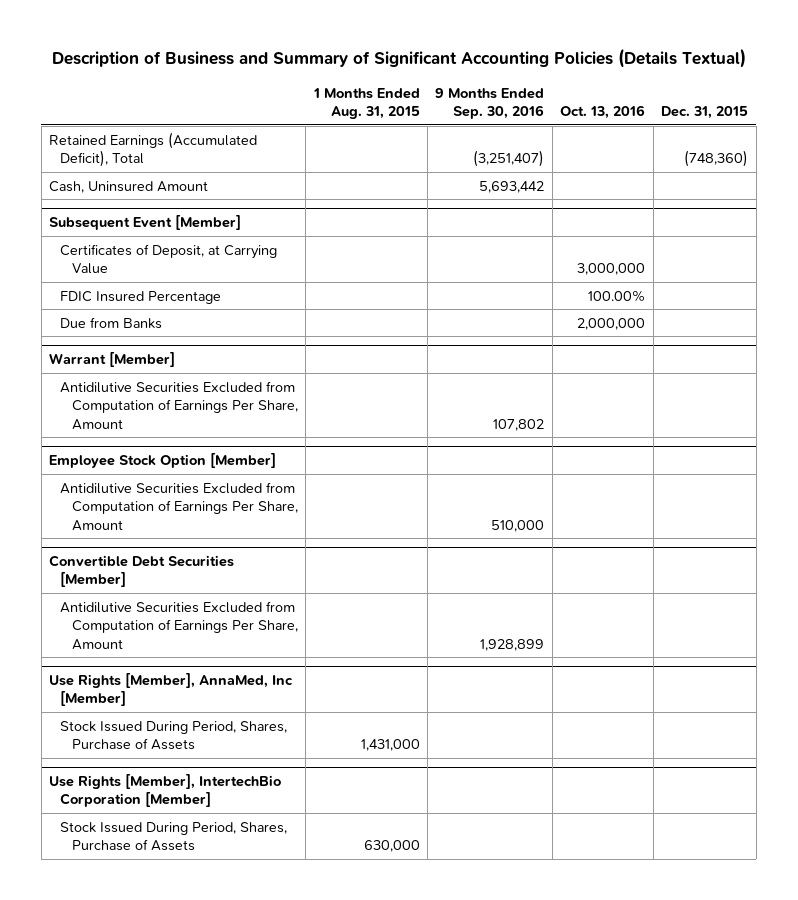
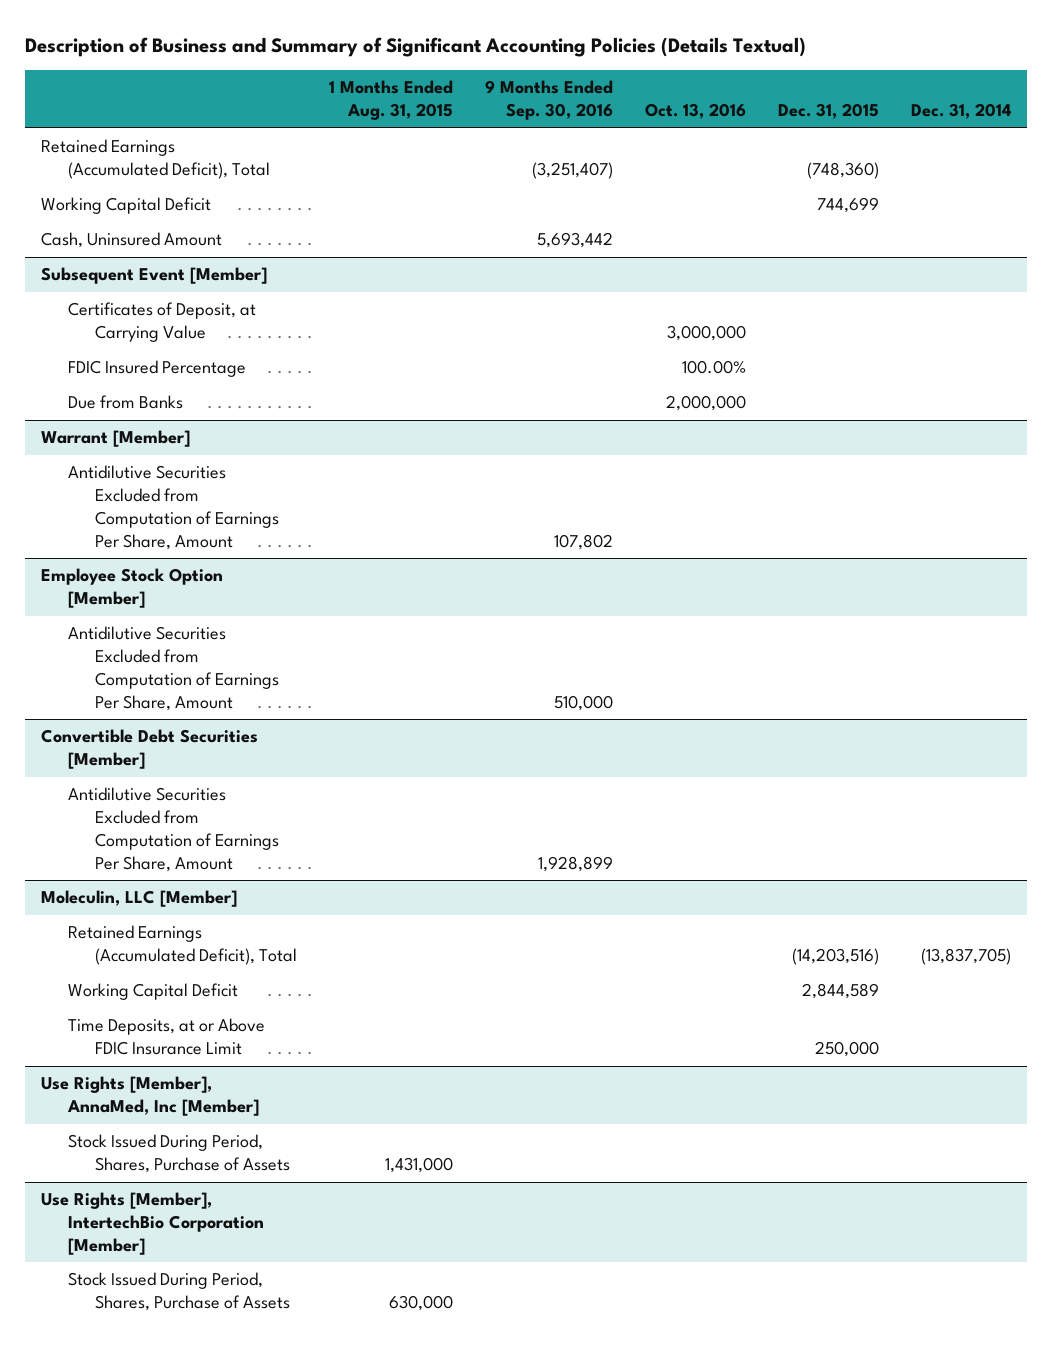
none -> [910,103,1011,120] Dec. 31, 2014
none -> [40,197,211,215] Working Capital Deficit
none -> [40,890,237,908] Moleculin, LLC [Member]
none -> [67,925,297,966] Retained Earnings (Accumulated Deficit), Total
none -> [67,983,238,1001] Working Capital Deficit
none -> [67,1018,265,1056] Time Deposits, at or Above FDIC Insurance Limit

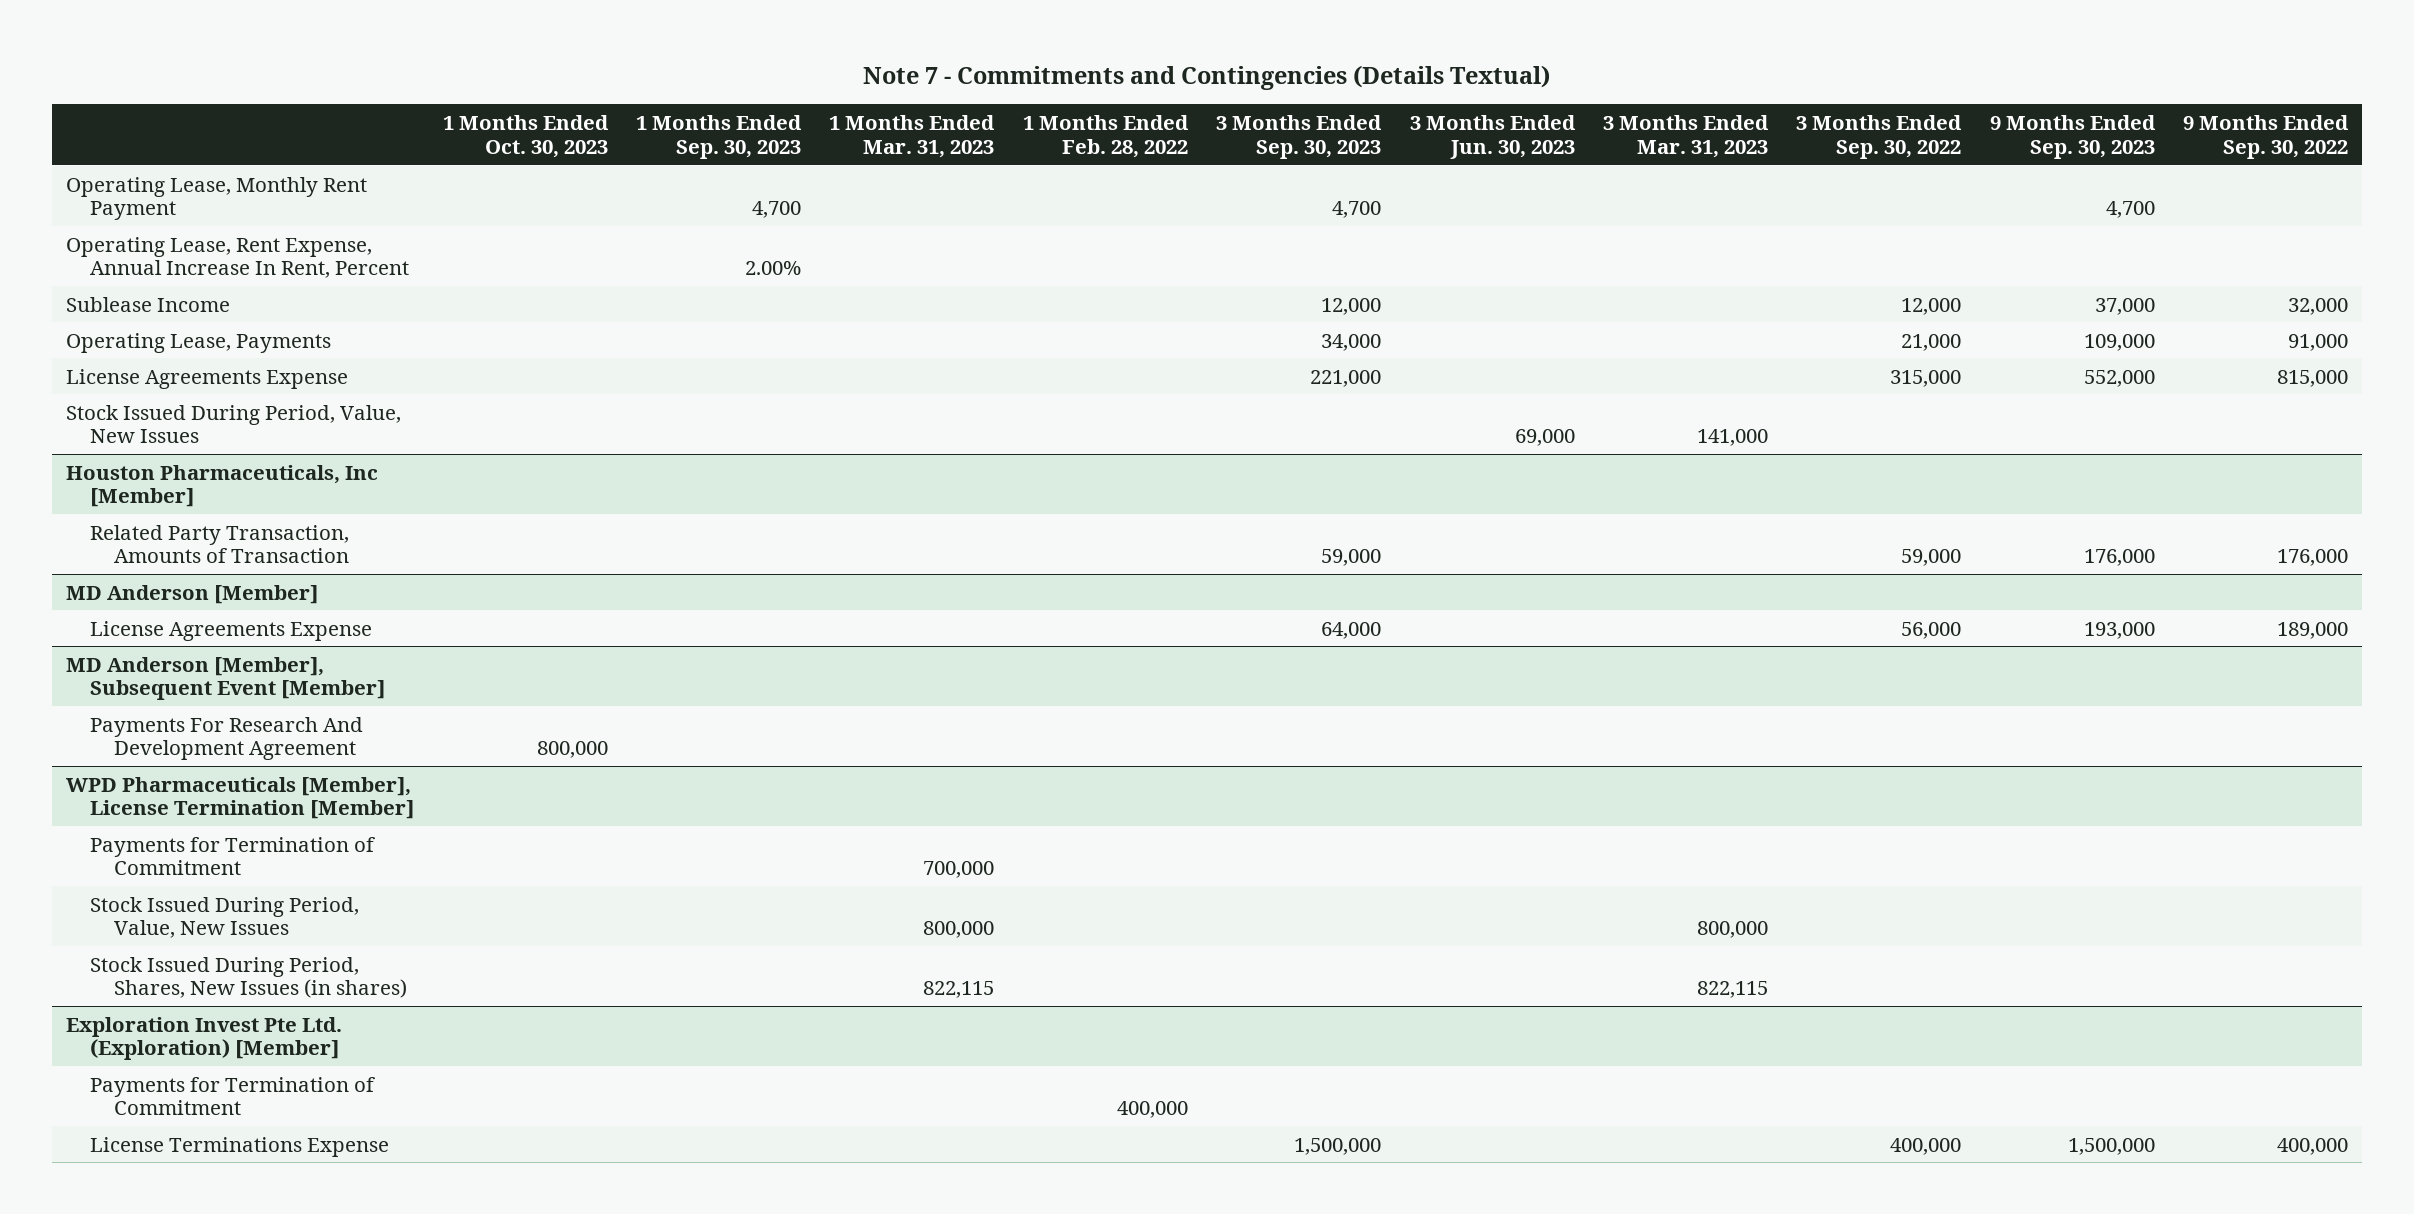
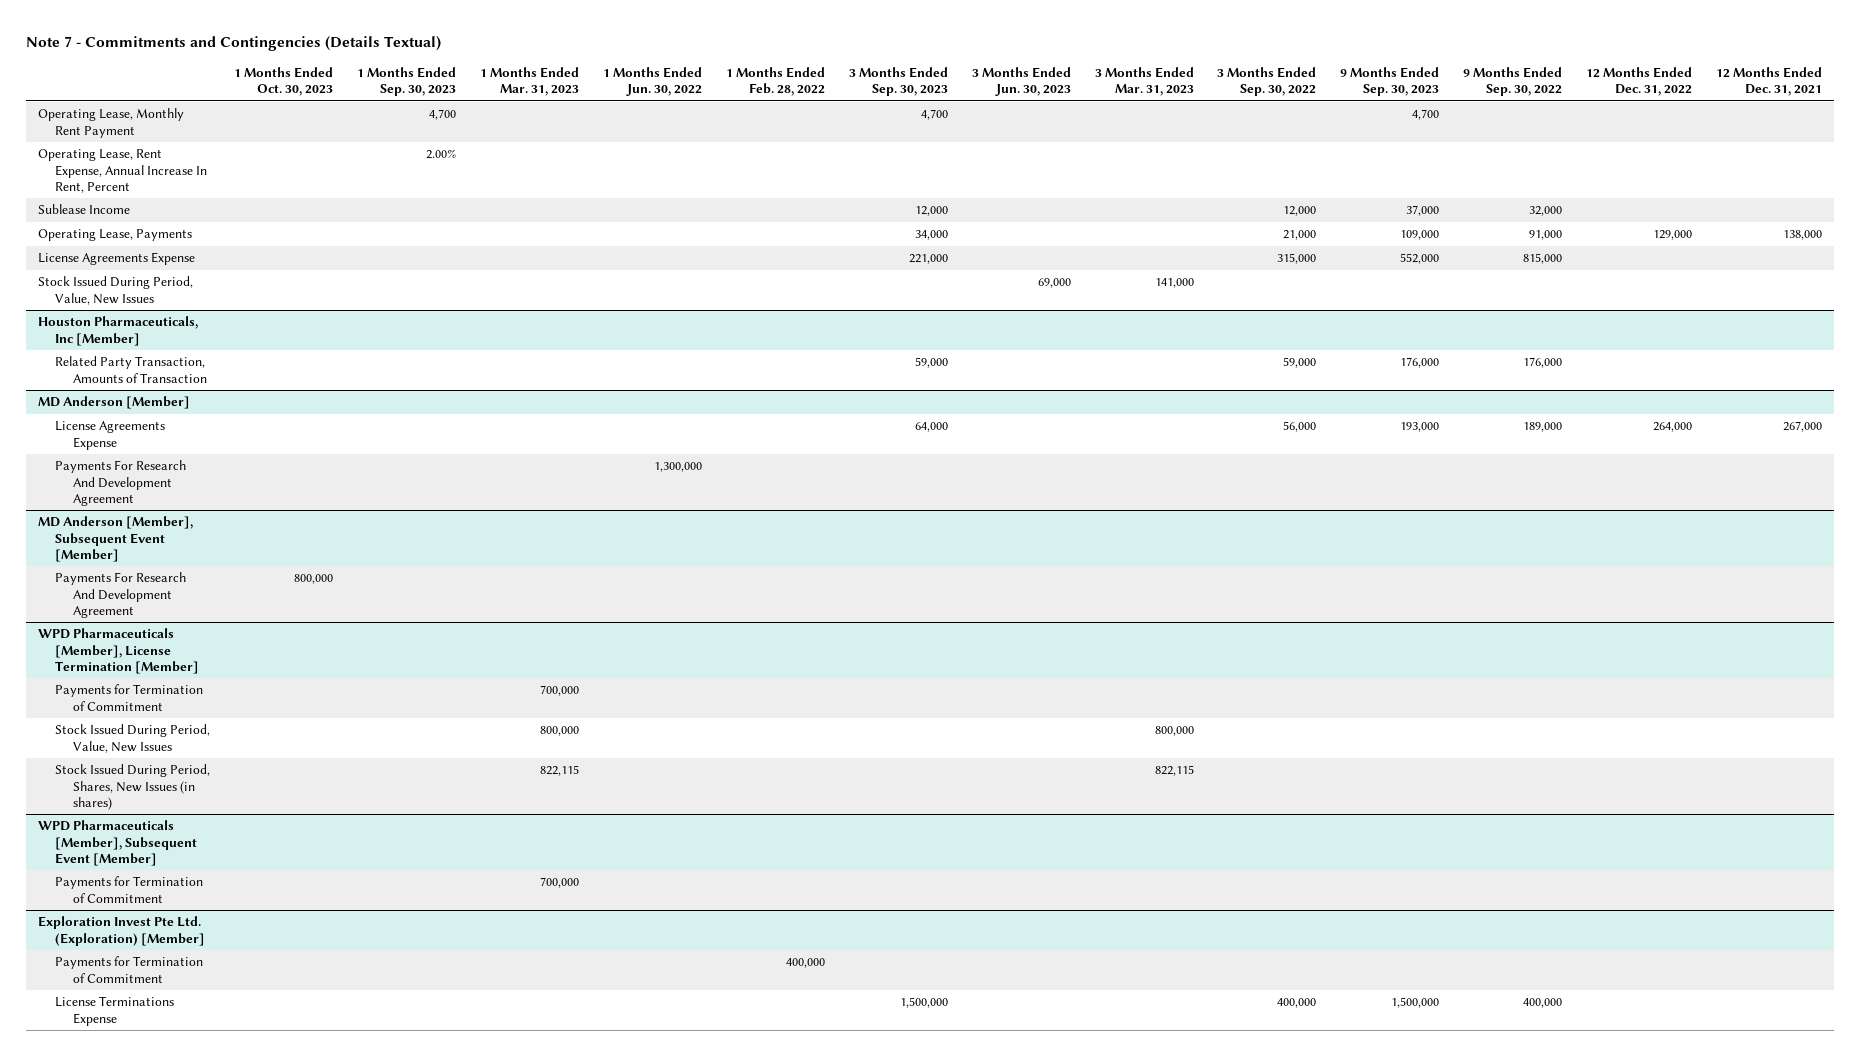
none -> [602,67,702,97] 1 Months Ended Jun. 30, 2022
none -> [1586,67,1693,97] 12 Months Ended Dec. 31, 2022
none -> [1716,67,1823,97] 12 Months Ended Dec. 31, 2021
none -> [55,460,187,506] Payments For Research And Development Agreement
none -> [37,820,198,866] WPD Pharmaceuticals [Member], Subsequent Event [Member]
none -> [55,876,204,903] Payments for Termination of Commitment

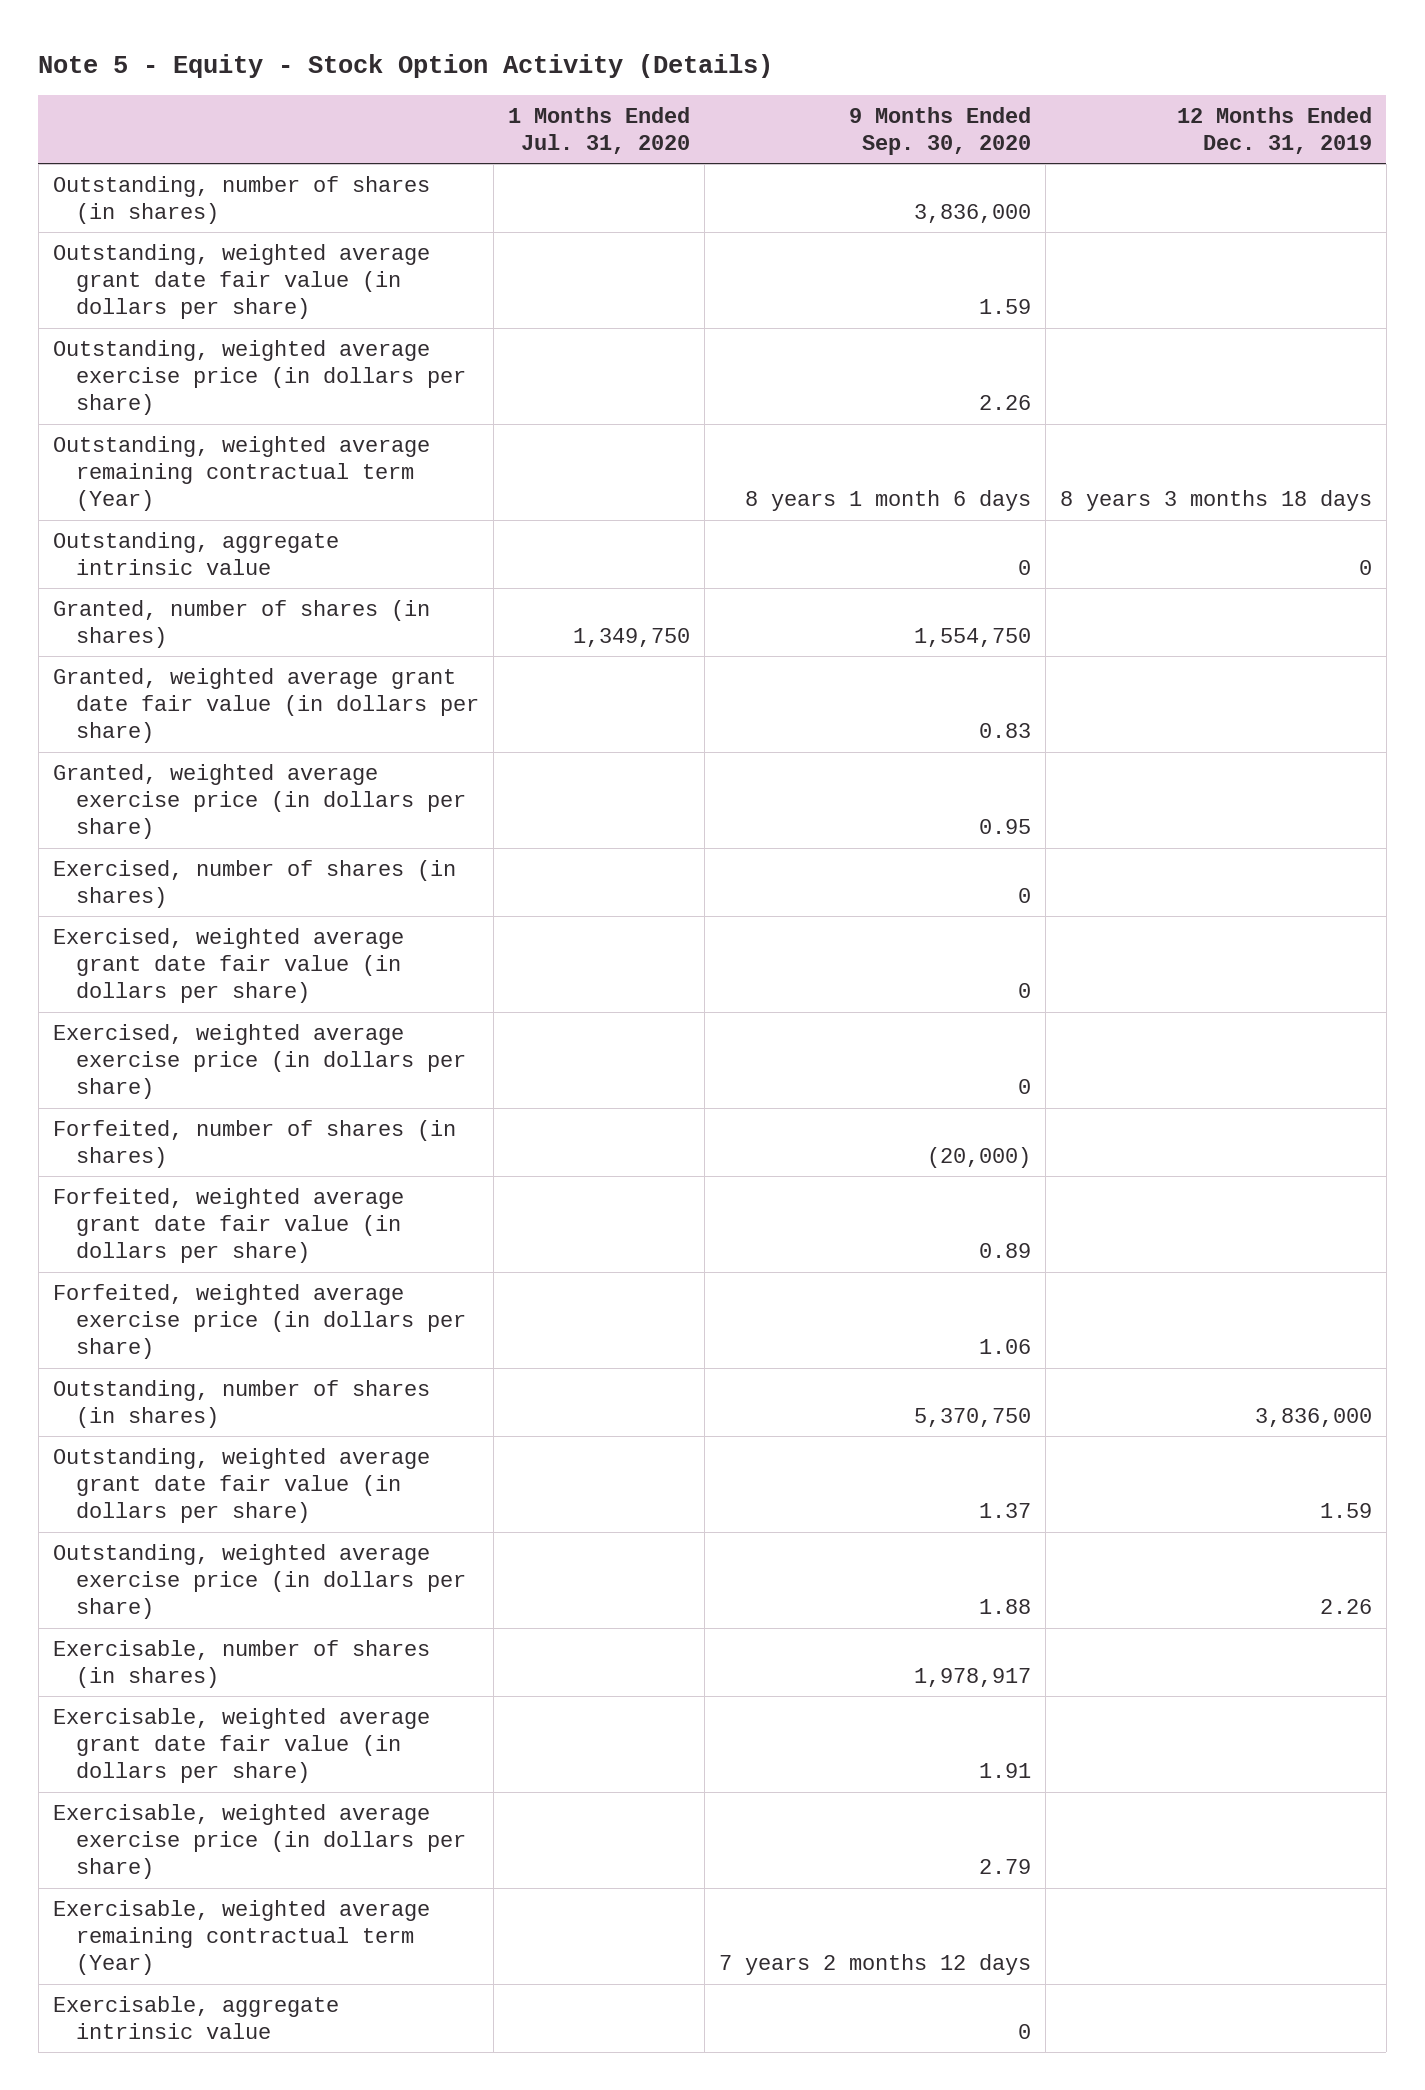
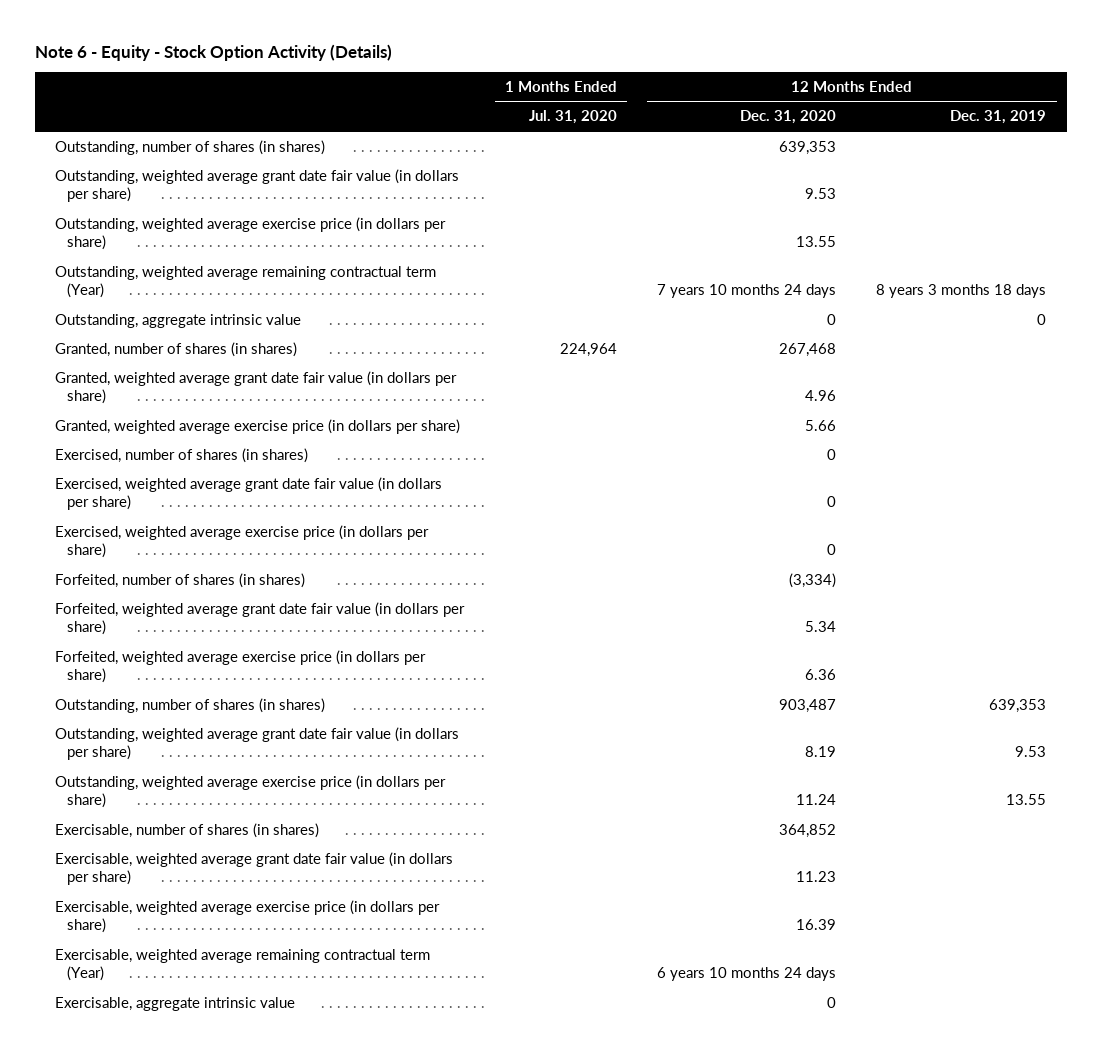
[38,53,774,78] Note 5 - Equity - Stock Option Activity (Details) -> [35,43,393,61] Note 6 - Equity - Stock Option Activity (Details)
[848,106,1031,155] 9 Months Ended Sep. 30, 2020 -> none
none -> [740,110,837,125] Dec. 31, 2020
[572,628,690,648] 1,349,750 -> [559,342,617,357] 224,964
[1254,1408,1372,1428] 3,836,000 -> [989,698,1047,713] 639,353
[1319,1503,1372,1519] 1.59 -> [1015,746,1047,758] 9.53
[1319,1599,1372,1615] 2.26 -> [1006,794,1047,806] 13.55

